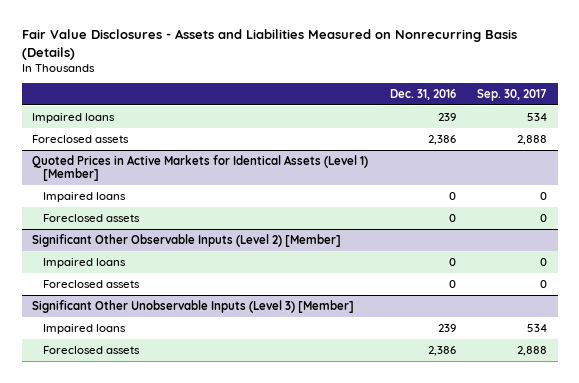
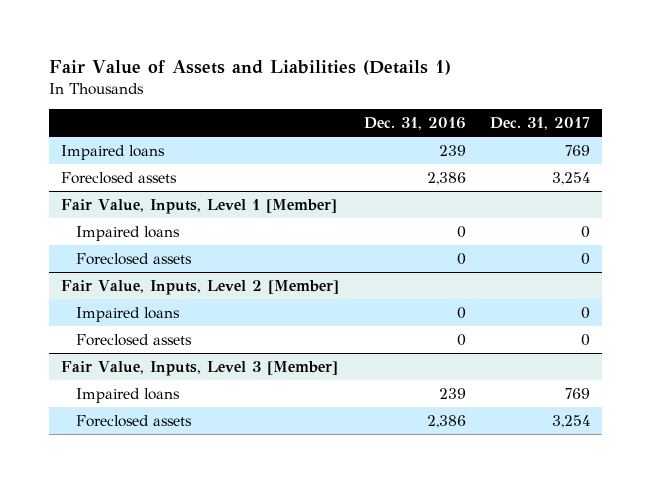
[21,29,517,60] Fair Value Disclosures - Assets and Liabilities Measured on Nonrecurring Basis (Details) -> [48,59,451,75] Fair Value of Assets and Liabilities (Details 1)
[476,88,547,101] Sep. 30, 2017 -> none
none -> [490,117,591,131] Dec. 31, 2017
[32,154,369,182] Quoted Prices in Active Markets for Identical Assets (Level 1) [Member] -> [61,198,338,214] Fair Value, Inputs, Level 1 [Member]
[32,233,342,247] Significant Other Observable Inputs (Level 2) [Member] -> [61,279,340,295] Fair Value, Inputs, Level 2 [Member]
[32,299,355,313] Significant Other Unobservable Inputs (Level 3) [Member] -> [61,360,339,376] Fair Value, Inputs, Level 3 [Member]

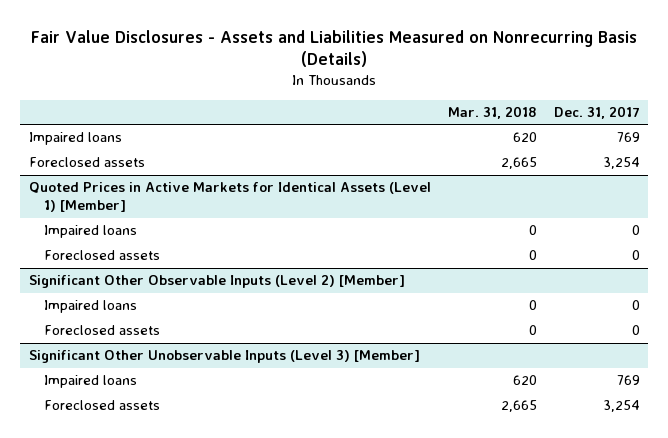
[48,59,451,75] Fair Value of Assets and Liabilities (Details 1) -> [31,29,638,68] Fair Value Disclosures - Assets and Liabilities Measured on Nonrecurring Basis (Details)
[363,117,466,131] Dec. 31, 2016 -> none
none -> [447,106,537,120] Mar. 31, 2018
[61,198,338,214] Fair Value, Inputs, Level 1 [Member] -> [28,182,431,213] Quoted Prices in Active Markets for Identical Assets (Level 1) [Member]
[61,279,340,295] Fair Value, Inputs, Level 2 [Member] -> [28,275,405,289] Significant Other Observable Inputs (Level 2) [Member]
[61,360,339,376] Fair Value, Inputs, Level 3 [Member] -> [28,350,420,364] Significant Other Unobservable Inputs (Level 3) [Member]

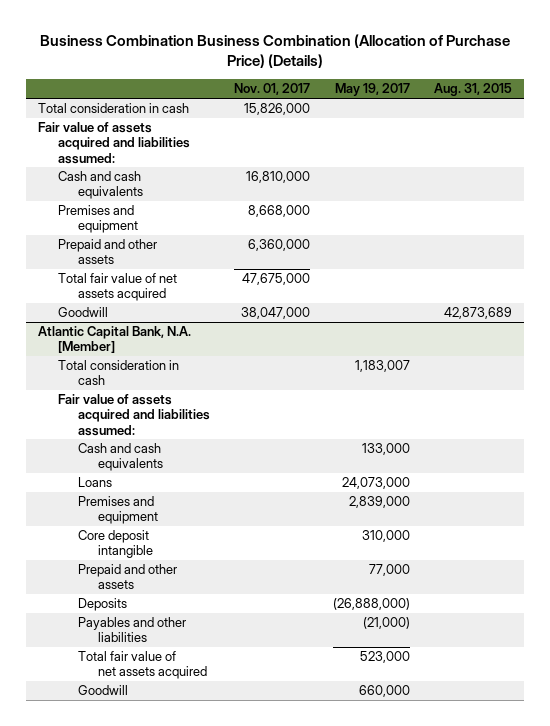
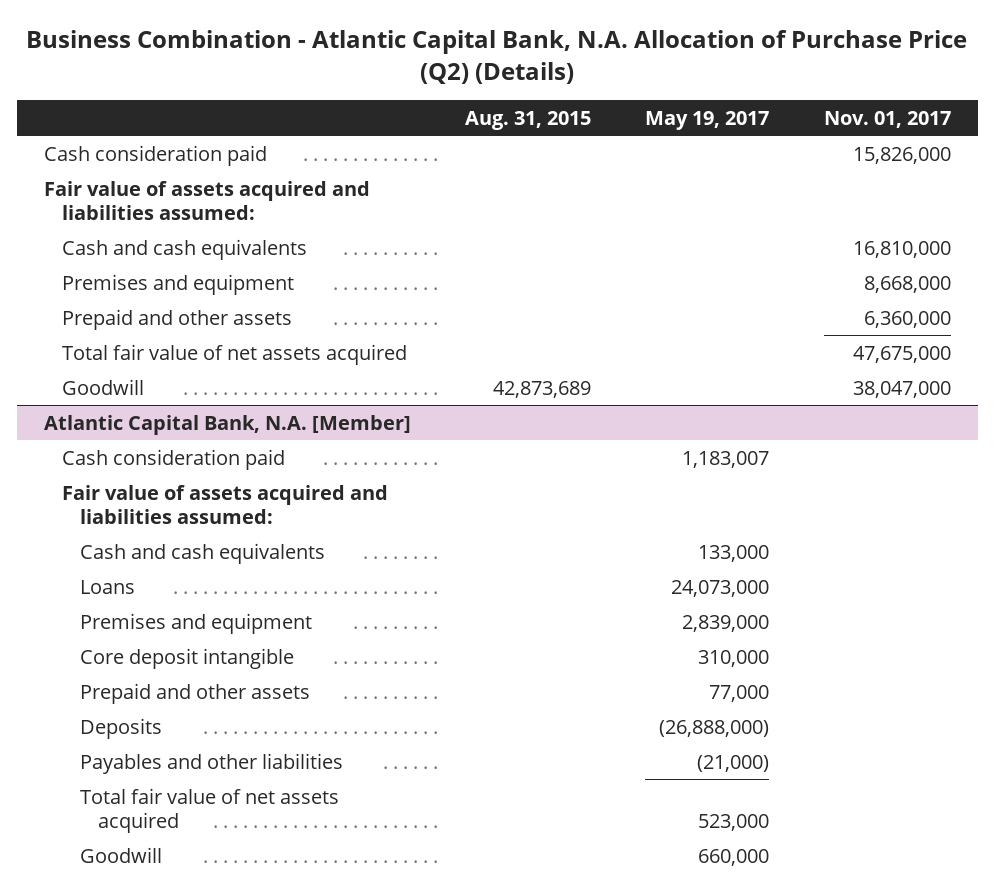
[39,33,510,68] Business Combination Business Combination (Allocation of Purchase Price) (Details) -> [26,30,968,84] Business Combination - Atlantic Capital Bank, N.A. Allocation of Purchase Price (Q2) (Details)
[37,103,189,114] Total consideration in cash -> [43,144,267,166] Cash consideration paid
[57,360,179,386] Total consideration in cash -> [61,448,285,470] Cash consideration paid

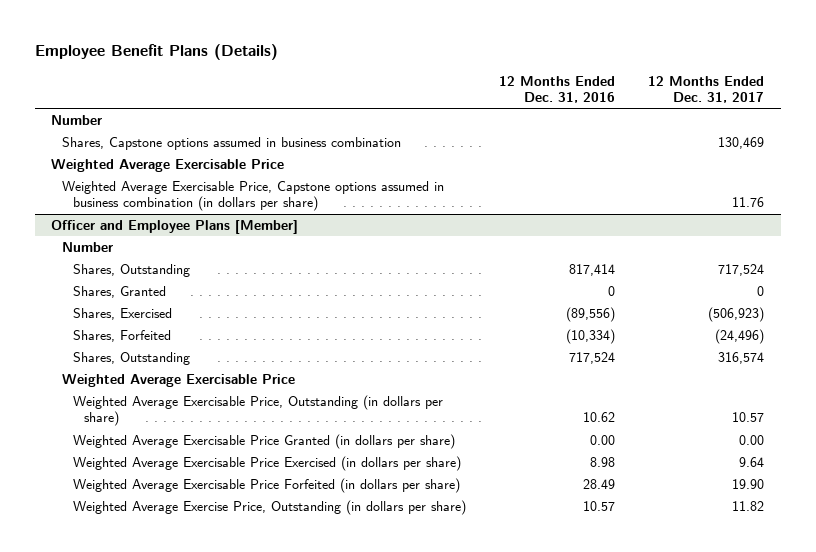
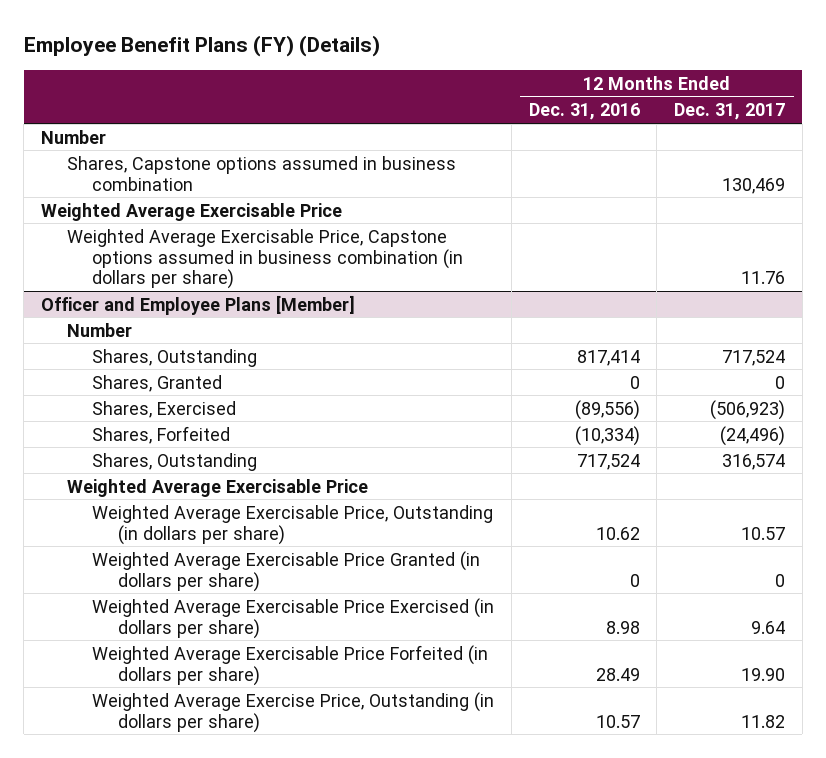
[34,44,278,61] Employee Benefit Plans (Details) -> [23,35,380,58] Employee Benefit Plans (FY) (Details)
[590,434,616,445] 0.00 -> [629,573,640,587] 0
[739,434,765,445] 0.00 -> [774,573,785,587] 0

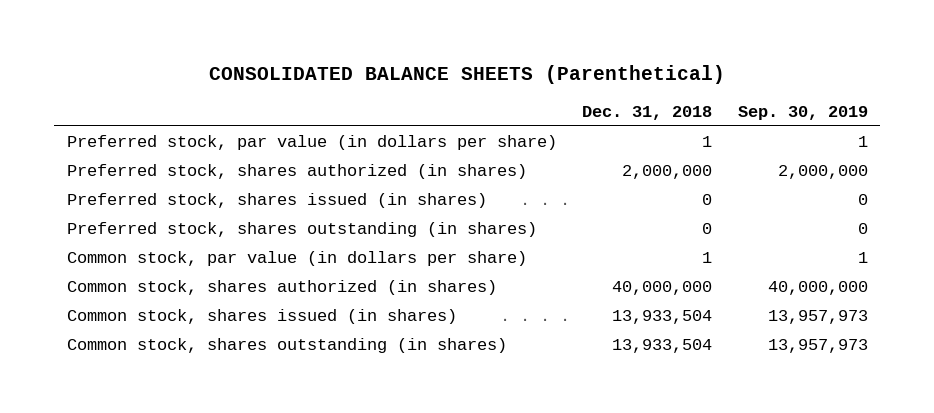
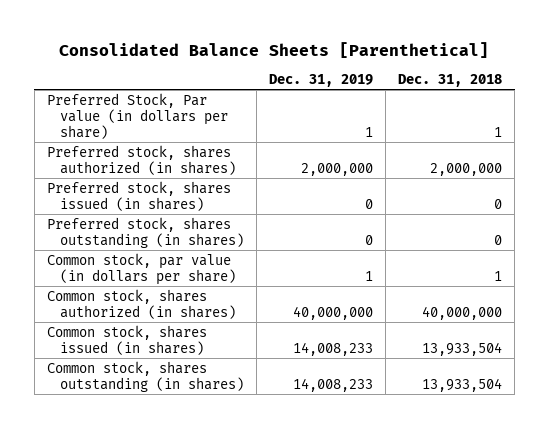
[209,65,726,85] CONSOLIDATED BALANCE SHEETS (Parenthetical) -> [59,41,490,58] Consolidated Balance Sheets [Parenthetical]
[737,105,868,120] Sep. 30, 2019 -> none
none -> [268,74,373,88] Dec. 31, 2019
[66,134,557,150] Preferred stock, par value (in dollars per share) -> [46,92,228,139] Preferred Stock, Par value (in dollars per share)

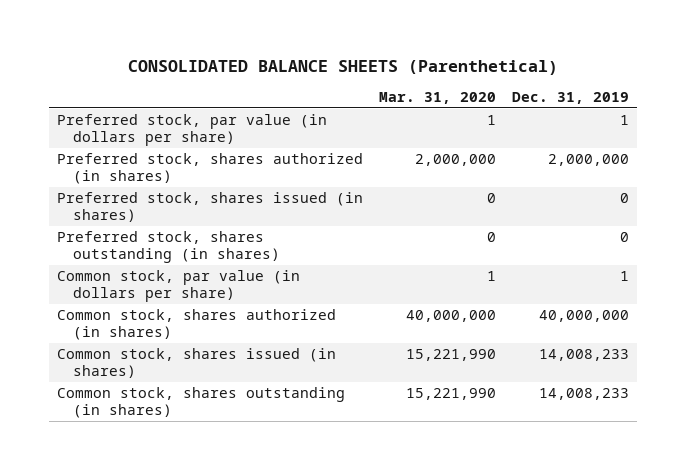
[59,41,490,58] Consolidated Balance Sheets [Parenthetical] -> [128,59,559,75] CONSOLIDATED BALANCE SHEETS (Parenthetical)
[398,74,503,88] Dec. 31, 2018 -> none
none -> [379,91,497,104] Mar. 31, 2020
[46,92,228,139] Preferred Stock, Par value (in dollars per share) -> [57,114,328,147] Preferred stock, par value (in dollars per share)

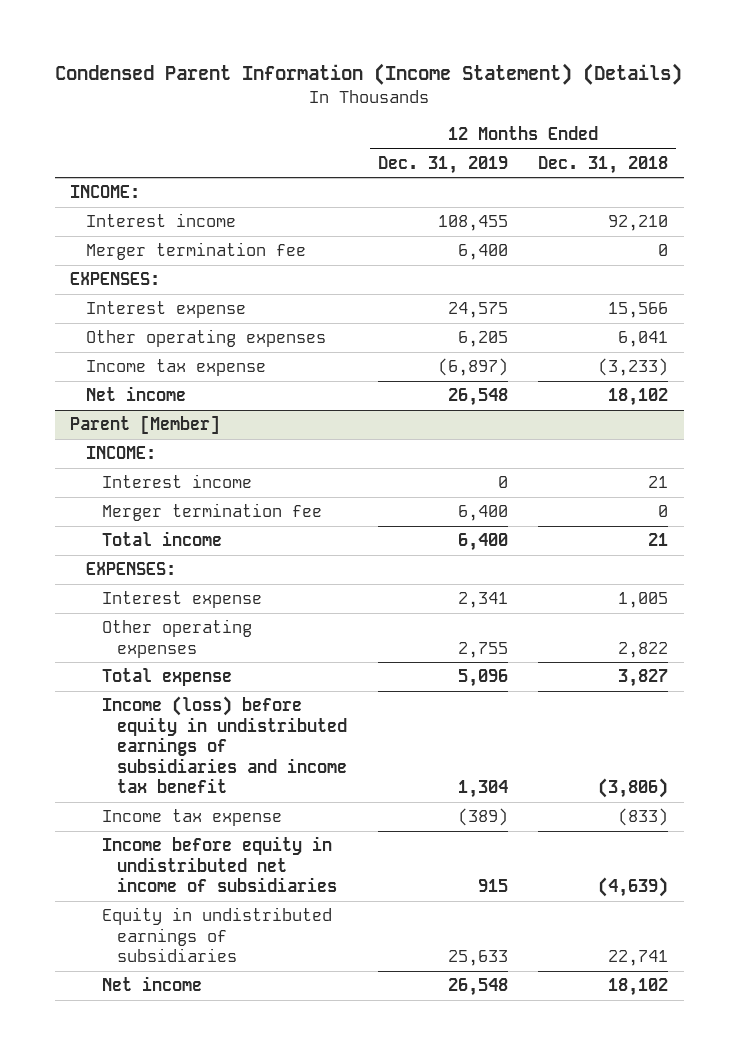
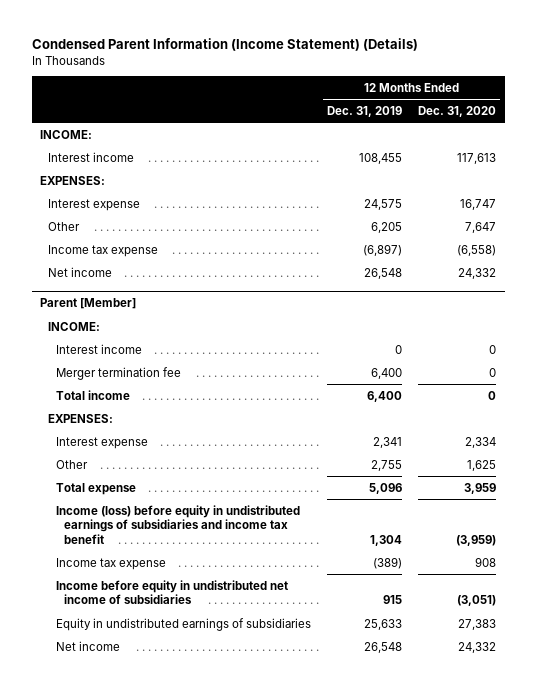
[538,155,669,174] Dec. 31, 2018 -> none
none -> [418,105,497,117] Dec. 31, 2020
[85,242,306,261] Merger termination fee -> none
[85,329,326,348] Other operating expenses -> [47,221,80,231] Other
[101,619,252,658] Other operating expenses -> [55,459,88,469] Other

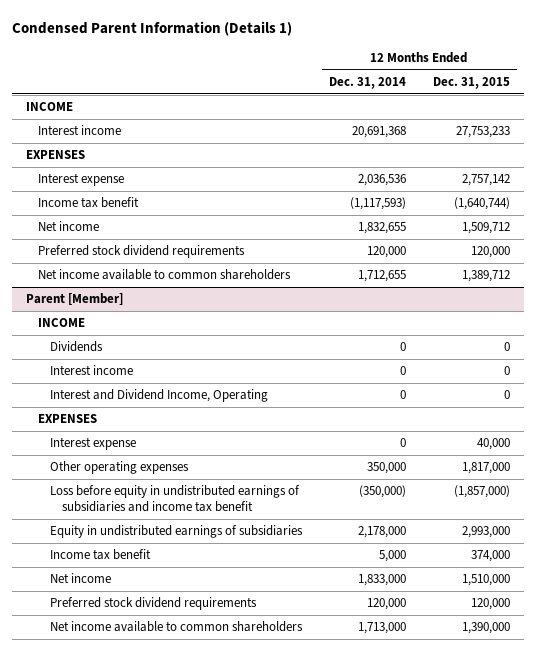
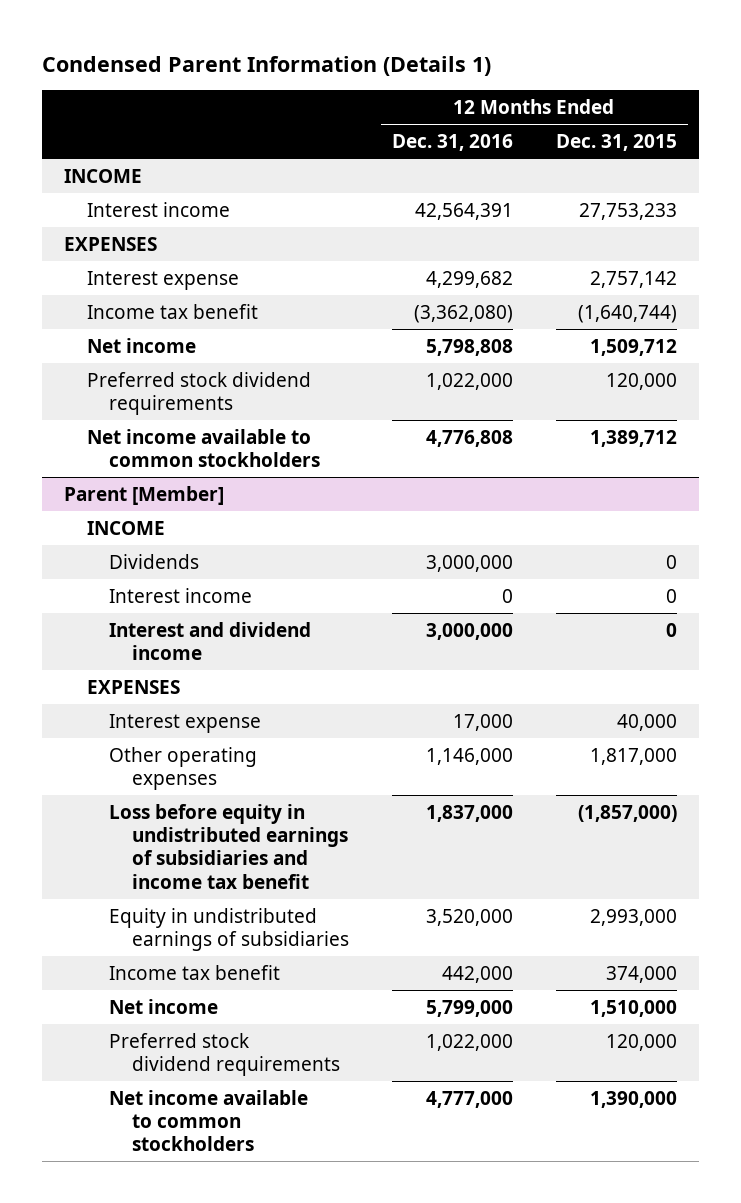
[328,77,406,90] Dec. 31, 2014 -> none
none -> [391,133,513,151] Dec. 31, 2016
[37,269,291,281] Net income available to common shareholders -> [86,428,321,468] Net income available to common stockholders
[49,389,268,403] Interest and Dividend Income, Operating -> [109,621,312,661] Interest and dividend income
[49,621,303,633] Net income available to common shareholders -> [109,1089,309,1152] Net income available to common stockholders

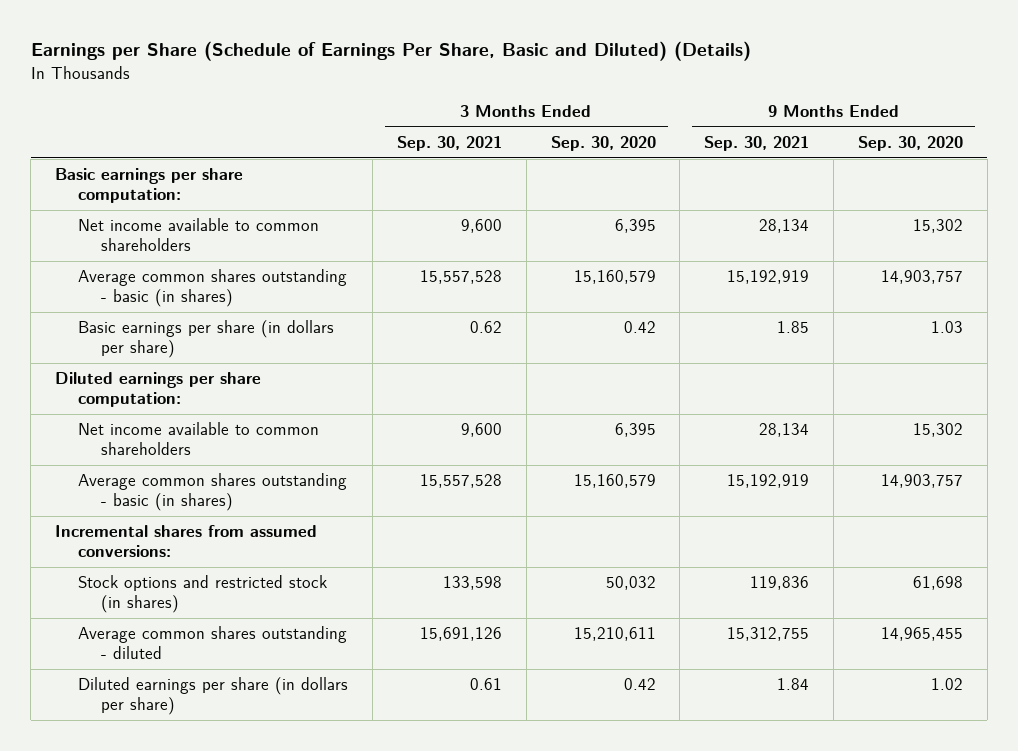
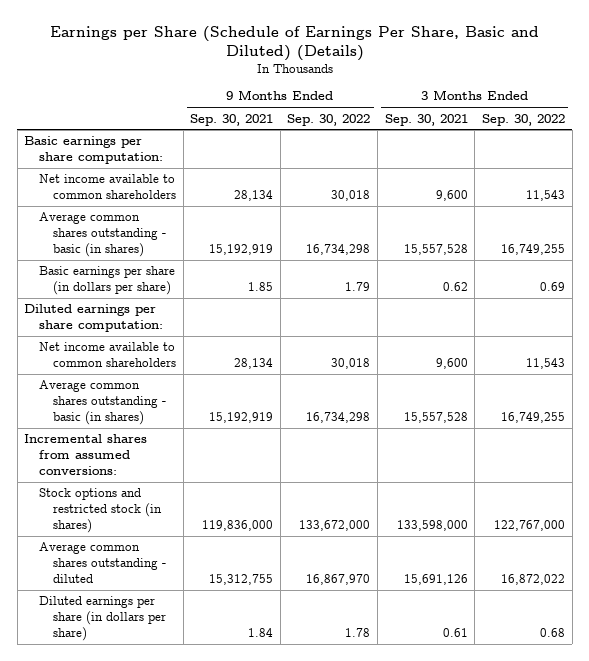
[550,136,656,152] Sep. 30, 2020 -> none
[858,136,964,152] Sep. 30, 2020 -> none
none -> [287,113,371,126] Sep. 30, 2022
none -> [481,113,565,126] Sep. 30, 2022
[442,576,502,591] 133,598 -> [396,519,468,531] 133,598,000
[750,576,810,591] 119,836 -> [202,519,274,531] 119,836,000

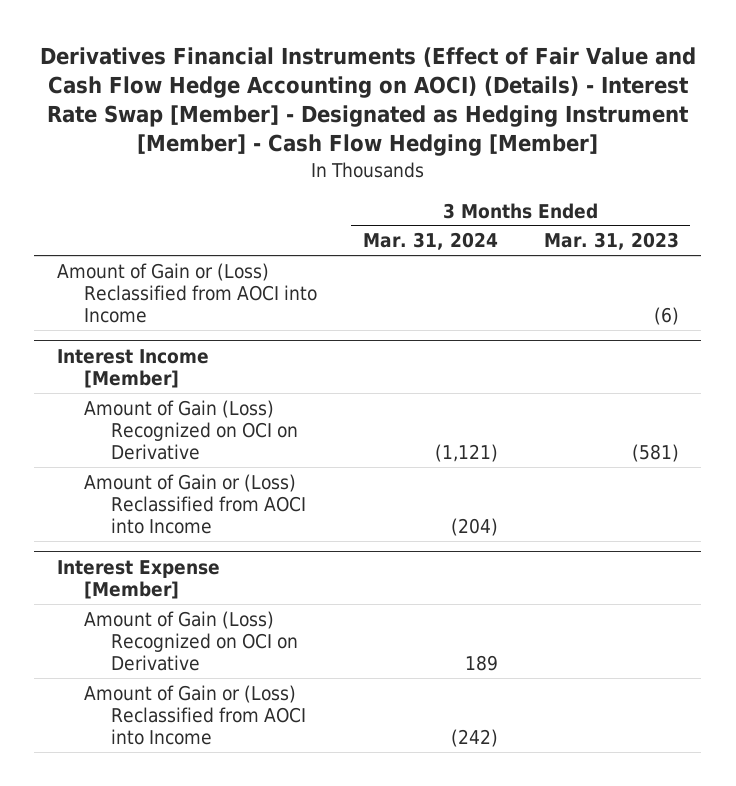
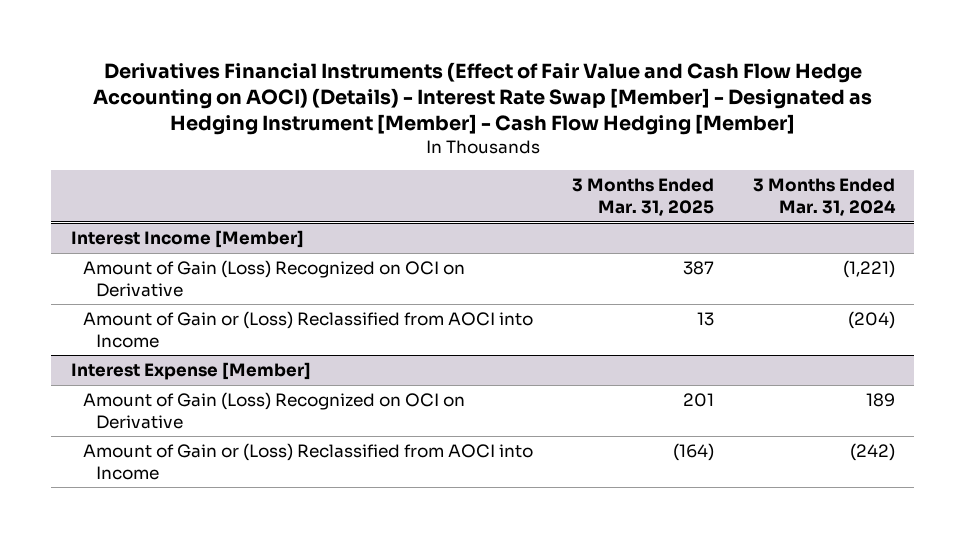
[543,232,679,251] Mar. 31, 2023 -> none
none -> [571,178,714,217] 3 Months Ended Mar. 31, 2025
[57,262,318,323] Amount of Gain or (Loss) Reclassified from AOCI into Income -> none
[434,443,498,462] (1,121) -> [842,260,895,279] (1,221)

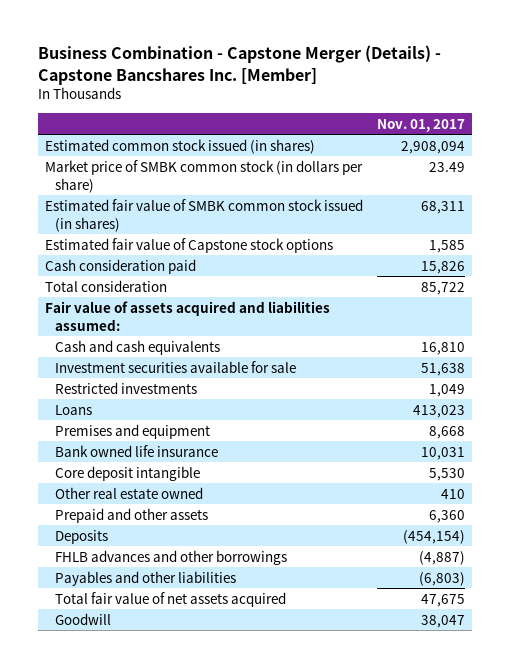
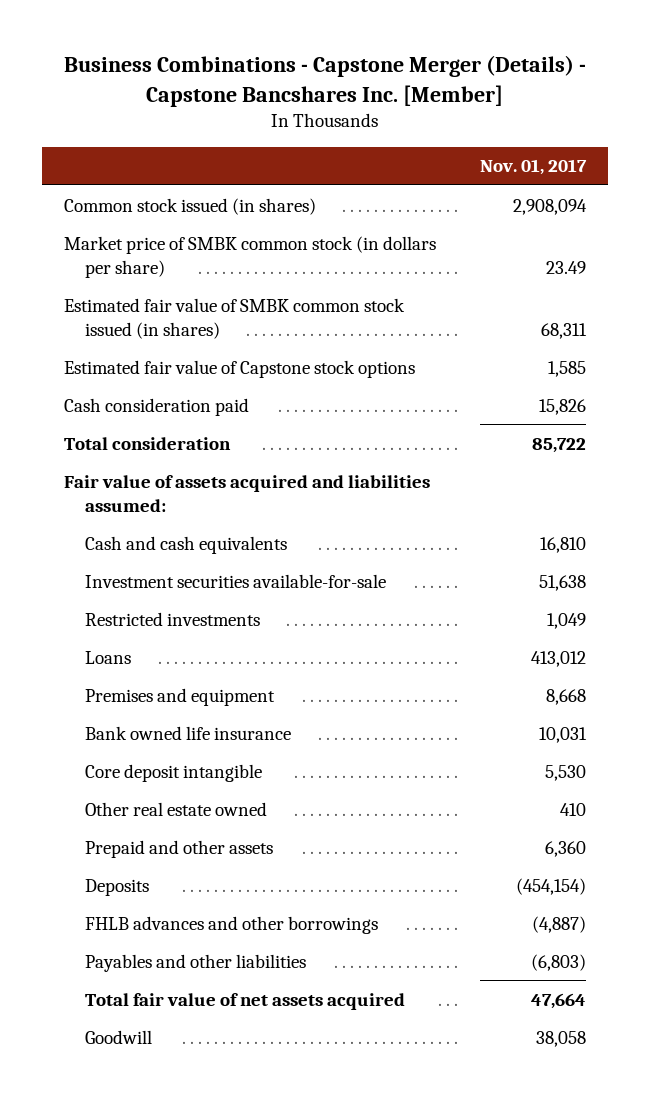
[38,45,442,85] Business Combination - Capstone Merger (Details) - Capstone Bancshares Inc. [Member] -> [63,54,586,107] Business Combinations - Capstone Merger (Details) - Capstone Bancshares Inc. [Member]
[44,138,315,154] Estimated common stock issued (in shares) -> [63,197,316,215] Common stock issued (in shares)
[54,360,296,373] Investment securities available for sale -> [84,573,386,588] Investment securities available-for-sale
[412,404,465,418] 413,023 -> [531,650,587,667] 413,012
[420,593,465,607] 47,675 -> [531,992,587,1009] 47,664
[420,614,465,628] 38,047 -> [536,1030,587,1047] 38,058

